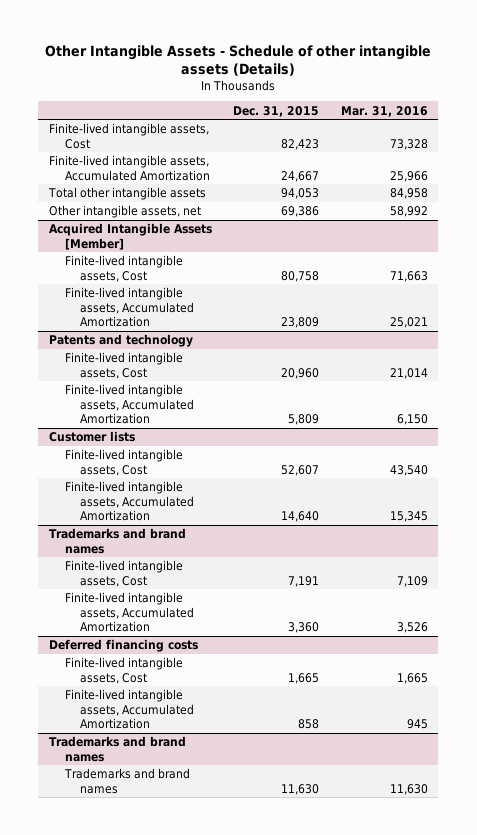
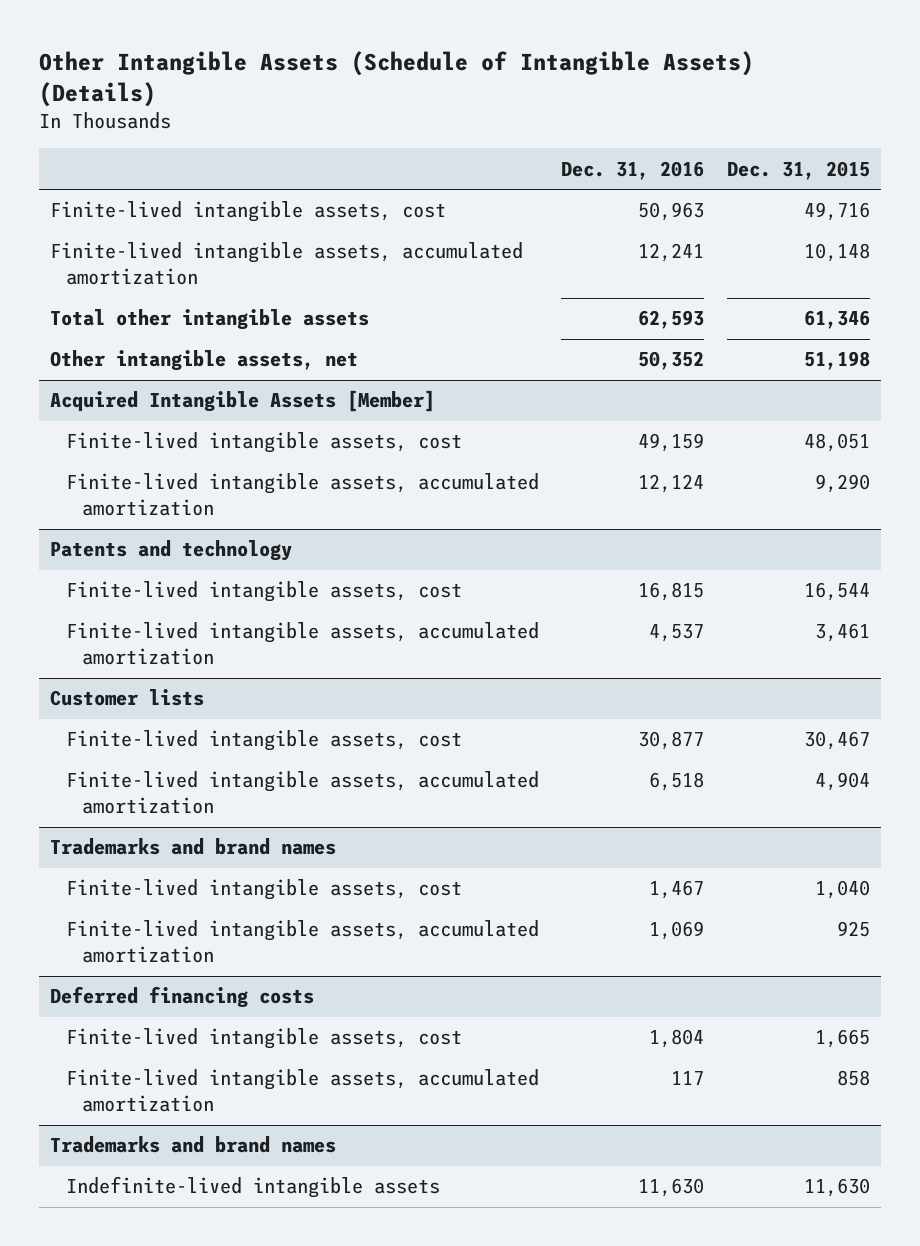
[45,45,432,77] Other Intangible Assets - Schedule of other intangible assets (Details) -> [38,50,754,108] Other Intangible Assets (Schedule of Intangible Assets) (Details)
[340,105,428,117] Mar. 31, 2016 -> none
none -> [561,160,705,180] Dec. 31, 2016
[48,123,209,149] Finite-lived intangible assets, Cost -> [49,201,446,223] Finite-lived intangible assets, cost
[281,138,320,150] 82,423 -> [803,202,870,222] 49,716
[48,155,210,181] Finite-lived intangible assets, Accumulated Amortization -> [49,242,523,286] Finite-lived intangible assets, accumulated amortization
[281,170,320,182] 24,667 -> [803,243,870,263] 10,148
[281,188,320,200] 94,053 -> [803,310,870,330] 61,346
[281,206,320,218] 69,386 -> [803,351,870,371] 51,198
[64,255,183,282] Finite-lived intangible assets, Cost -> [66,432,463,454] Finite-lived intangible assets, cost
[281,270,320,282] 80,758 -> [803,433,870,453] 48,051
[64,287,195,327] Finite-lived intangible assets, Accumulated Amortization -> [66,473,540,517] Finite-lived intangible assets, accumulated amortization
[281,316,320,328] 23,809 -> [814,474,870,494] 9,290
[64,352,183,379] Finite-lived intangible assets, Cost -> [66,581,463,603] Finite-lived intangible assets, cost
[281,367,320,379] 20,960 -> [803,582,870,602] 16,544
[64,384,195,424] Finite-lived intangible assets, Accumulated Amortization -> [66,622,540,666] Finite-lived intangible assets, accumulated amortization
[288,413,320,425] 5,809 -> [814,623,870,643] 3,461
[64,449,183,476] Finite-lived intangible assets, Cost -> [66,730,463,752] Finite-lived intangible assets, cost
[281,464,320,476] 52,607 -> [803,731,870,751] 30,467
[64,481,195,521] Finite-lived intangible assets, Accumulated Amortization -> [66,771,540,815] Finite-lived intangible assets, accumulated amortization
[281,510,320,522] 14,640 -> [814,772,870,792] 4,904
[64,560,183,587] Finite-lived intangible assets, Cost -> [66,879,463,901] Finite-lived intangible assets, cost
[288,575,320,587] 7,191 -> [814,880,870,900] 1,040
[64,592,195,632] Finite-lived intangible assets, Accumulated Amortization -> [66,920,540,964] Finite-lived intangible assets, accumulated amortization
[288,621,320,633] 3,360 -> [836,921,870,938] 925
[64,657,183,684] Finite-lived intangible assets, Cost -> [66,1028,463,1050] Finite-lived intangible assets, cost
[64,689,195,729] Finite-lived intangible assets, Accumulated Amortization -> [66,1069,540,1113] Finite-lived intangible assets, accumulated amortization
[63,768,190,794] Trademarks and brand names -> [66,1176,441,1199] Indefinite-lived intangible assets

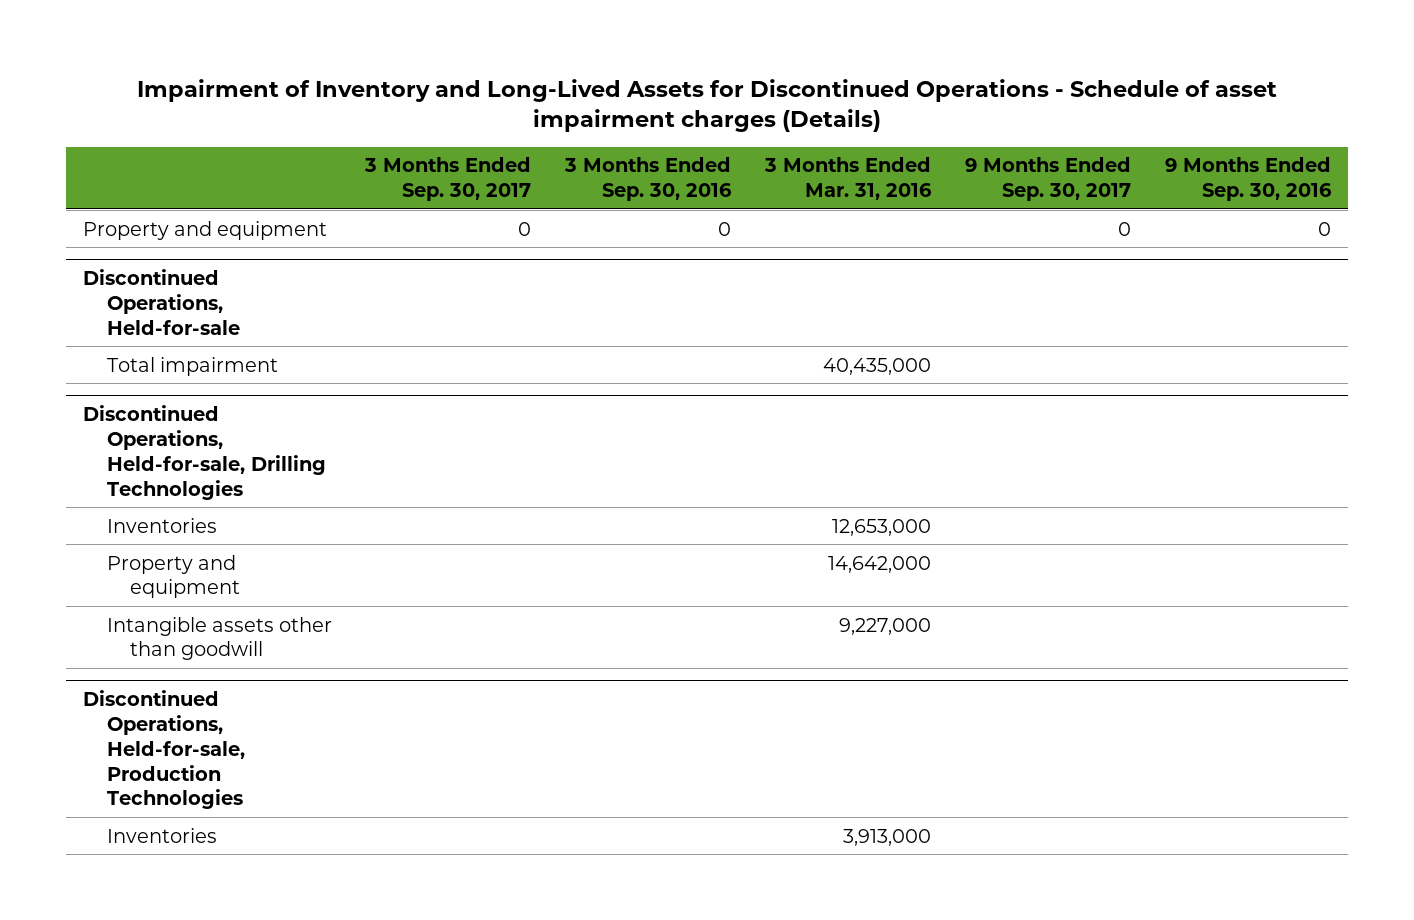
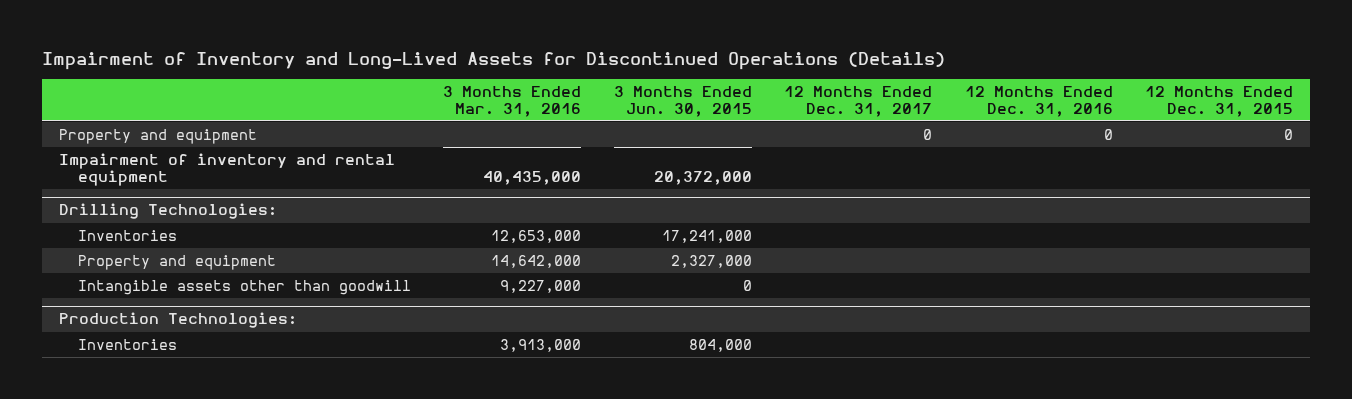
[137,78,1278,133] Impairment of Inventory and Long-Lived Assets for Discontinued Operations - Schedule of asset impairment charges (Details) -> [42,51,946,70] Impairment of Inventory and Long-Lived Assets for Discontinued Operations (Details)
[364,157,532,202] 3 Months Ended Sep. 30, 2017 -> none
[564,157,733,202] 3 Months Ended Sep. 30, 2016 -> none
[965,157,1132,202] 9 Months Ended Sep. 30, 2017 -> none
[1165,157,1333,202] 9 Months Ended Sep. 30, 2016 -> none
none -> [613,86,752,117] 3 Months Ended Jun. 30, 2015
none -> [784,86,933,117] 12 Months Ended Dec. 31, 2017
none -> [964,86,1113,117] 12 Months Ended Dec. 31, 2016
none -> [1145,86,1294,117] 12 Months Ended Dec. 31, 2015
[83,268,240,335] Discontinued Operations, Held-for-sale -> none
[83,404,326,500] Discontinued Operations, Held-for-sale, Drilling Technologies -> none
[106,356,278,376] Total impairment -> [58,153,395,186] Impairment of inventory and rental equipment
none -> [58,203,277,220] Drilling Technologies:
[83,689,245,810] Discontinued Operations, Held-for-sale, Production Technologies -> none
none -> [58,312,297,329] Production Technologies:

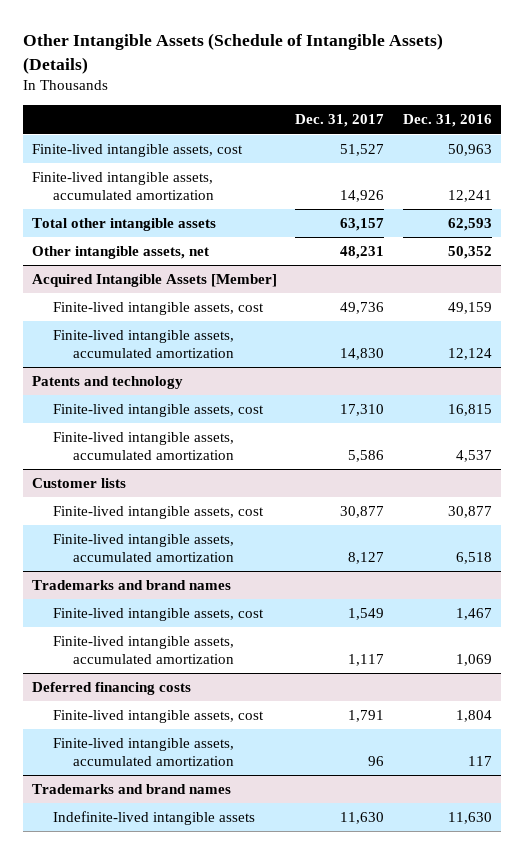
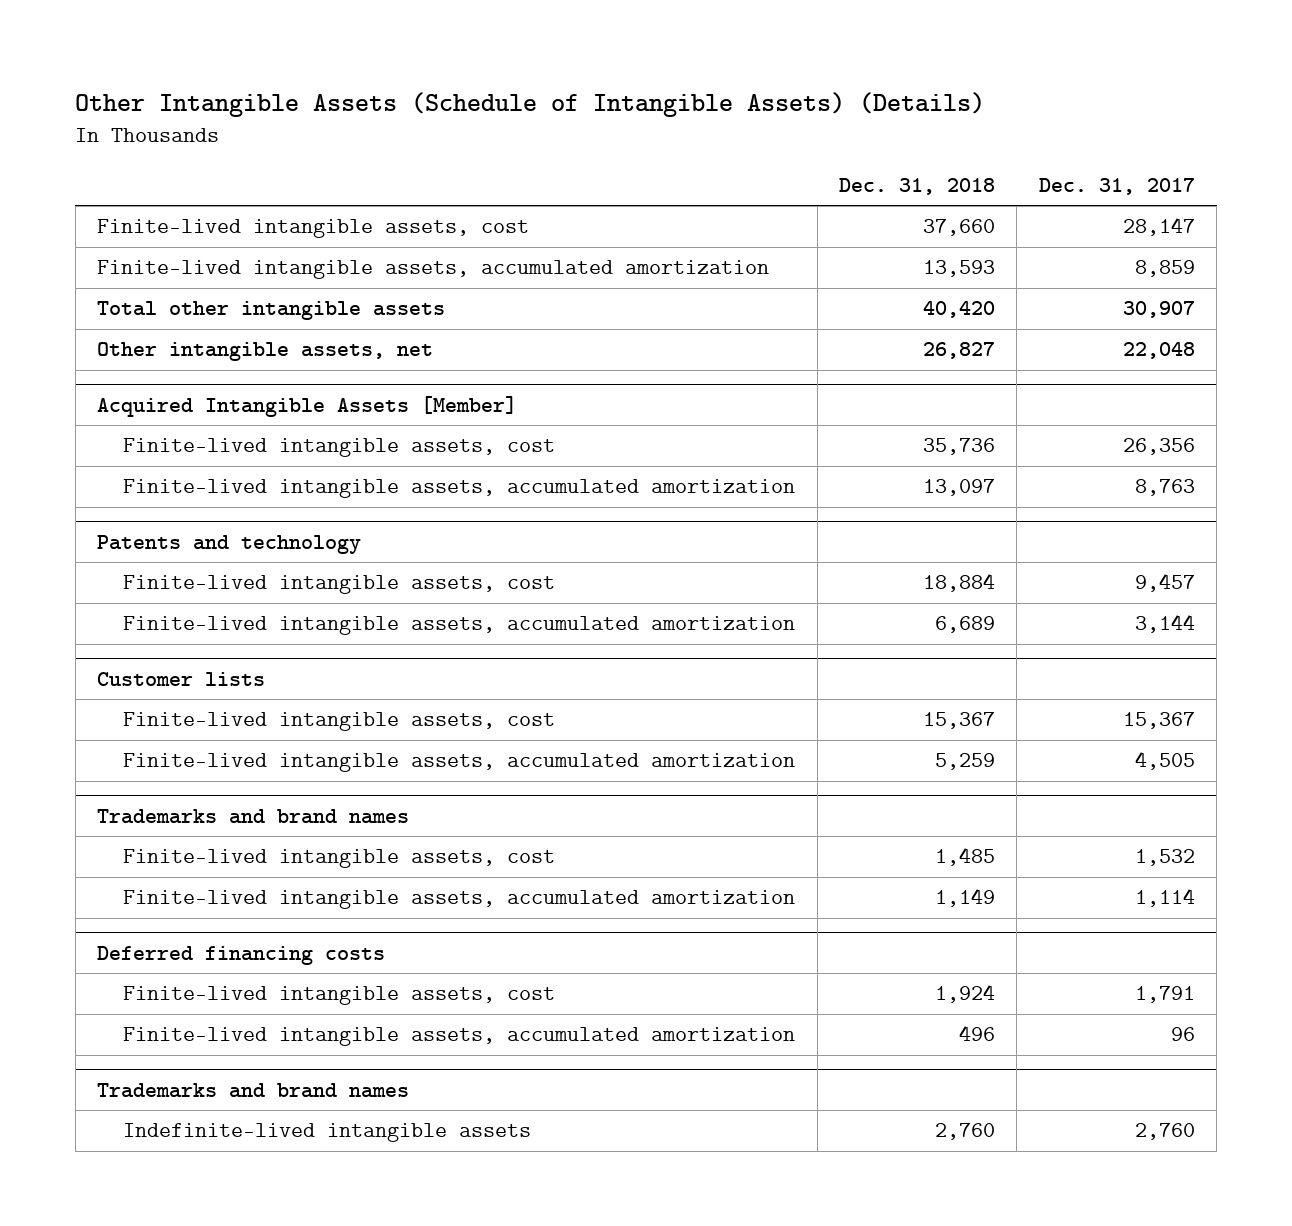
[402,114,492,128] Dec. 31, 2016 -> none
none -> [839,177,996,195] Dec. 31, 2018
[340,143,385,156] 51,527 -> [1122,217,1195,237] 28,147
[340,190,385,203] 14,926 -> [1134,260,1195,278] 8,859
[340,217,385,231] 63,157 -> [1122,301,1195,319] 30,907
[340,245,385,259] 48,231 -> [1122,342,1195,360] 22,048
[340,301,385,314] 49,736 -> [1122,438,1195,456] 26,356
[340,348,385,361] 14,830 -> [1134,479,1195,497] 8,763
[340,403,385,416] 17,310 -> [1134,573,1195,593] 9,457
[348,450,385,463] 5,586 -> [1134,614,1195,634] 3,144
[340,505,385,518] 30,877 -> [1122,712,1195,730] 15,367
[348,552,385,565] 8,127 -> [1134,751,1195,771] 4,505
[348,607,385,620] 1,549 -> [1134,849,1195,867] 1,532
[348,654,385,667] 1,117 -> [1134,888,1195,908] 1,114
[340,811,385,824] 11,630 -> [1134,1123,1195,1141] 2,760

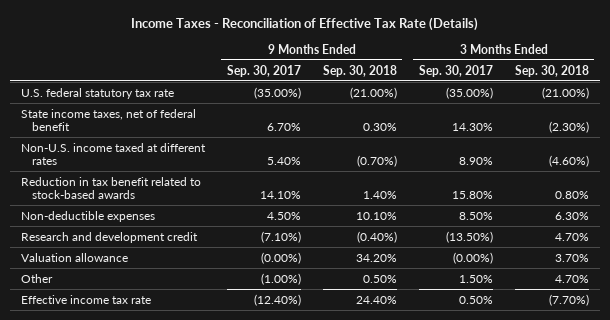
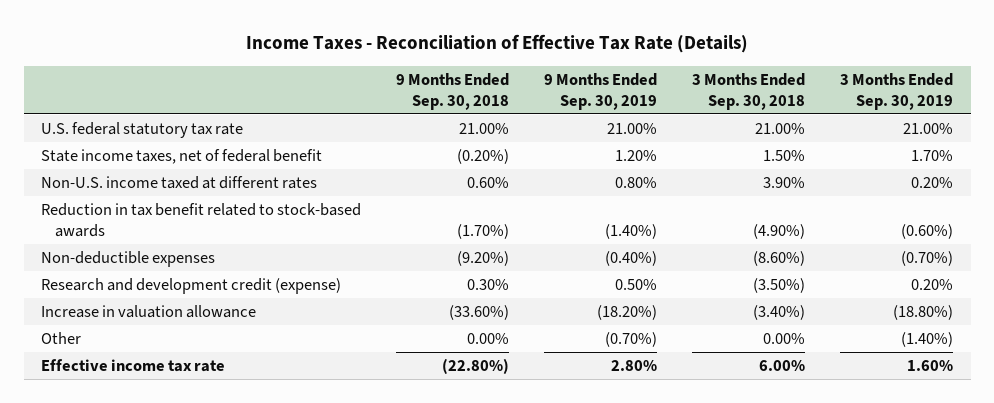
[226,64,301,77] Sep. 30, 2017 -> none
[418,64,493,77] Sep. 30, 2017 -> none
none -> [544,72,658,110] 9 Months Ended Sep. 30, 2019
none -> [840,72,954,110] 3 Months Ended Sep. 30, 2019
[349,86,397,99] (21.00%) -> [459,122,510,134] 21.00%
[541,86,589,99] (21.00%) -> [755,122,806,134] 21.00%
[362,123,397,132] 0.30% -> [457,148,510,164] (0.20%)
[548,121,589,134] (2.30%) -> [763,149,806,161] 1.50%
[356,155,397,168] (0.70%) -> [467,176,510,188] 0.60%
[548,155,589,168] (4.60%) -> [763,176,806,188] 3.90%
[362,191,397,200] 1.40% -> [457,223,510,239] (1.70%)
[554,191,589,200] 0.80% -> [753,223,806,239] (4.90%)
[355,211,397,220] 10.10% -> [457,250,510,266] (9.20%)
[554,211,589,220] 6.30% -> [753,250,806,266] (8.60%)
[20,231,198,243] Research and development credit -> [41,277,342,294] Research and development credit (expense)
[356,230,397,243] (0.40%) -> [467,278,510,290] 0.30%
[554,232,589,241] 4.70% -> [753,277,806,293] (3.50%)
[20,252,128,262] Valuation allowance -> [41,304,257,318] Increase in valuation allowance
[355,253,397,262] 34.20% -> [449,304,510,320] (33.60%)
[554,253,589,262] 3.70% -> [753,304,806,320] (3.40%)
[362,274,397,283] 0.50% -> [467,332,510,344] 0.00%
[554,274,589,283] 4.70% -> [763,332,806,344] 0.00%
[355,295,397,304] 24.40% -> [442,357,510,374] (22.80%)
[548,293,589,306] (7.70%) -> [759,359,806,371] 6.00%

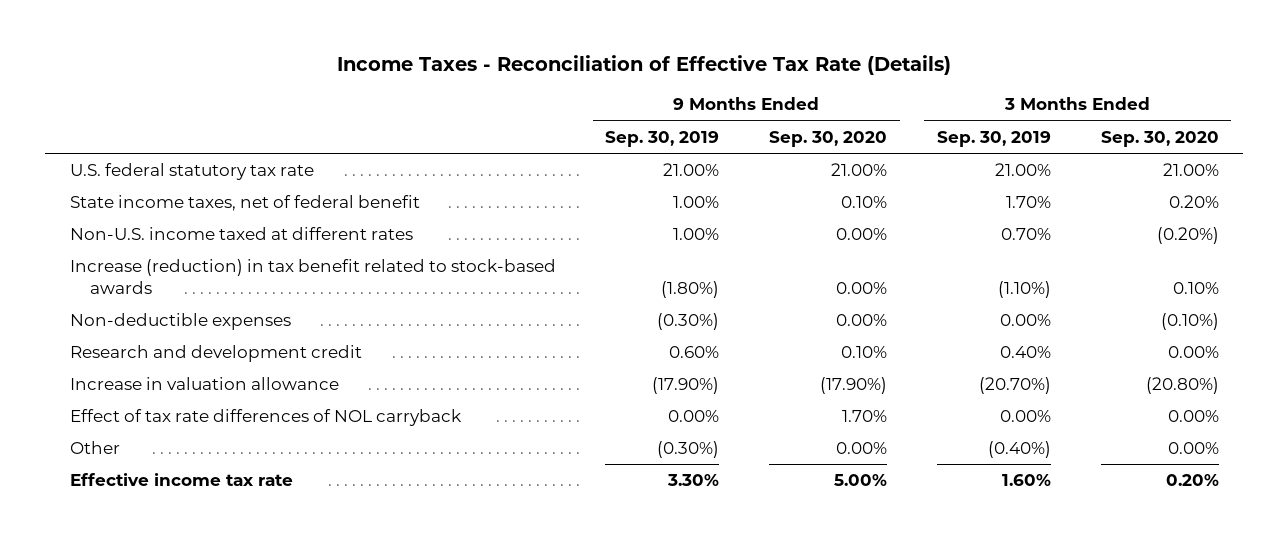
[396,72,510,110] 9 Months Ended Sep. 30, 2018 -> none
[692,72,806,110] 3 Months Ended Sep. 30, 2018 -> none
none -> [769,130,888,147] Sep. 30, 2020
none -> [1100,130,1219,147] Sep. 30, 2020
[615,149,658,161] 1.20% -> [673,196,720,209] 1.00%
[615,176,658,188] 0.80% -> [673,228,720,241] 1.00%
[911,176,954,188] 0.20% -> [1000,228,1051,241] 0.70%
[41,202,362,237] Reduction in tax benefit related to stock-based awards -> [69,259,556,294] Increase (reduction) in tax benefit related to stock-based awards
[605,223,658,239] (1.40%) -> [661,280,720,298] (1.80%)
[901,223,954,239] (0.60%) -> [997,280,1051,298] (1.10%)
[605,250,658,266] (0.40%) -> [657,313,720,331] (0.30%)
[901,250,954,266] (0.70%) -> [999,314,1051,327] 0.00%
[41,277,342,294] Research and development credit (expense) -> [69,345,362,363] Research and development credit
[615,278,658,290] 0.50% -> [669,346,720,359] 0.60%
[911,278,954,290] 0.20% -> [999,346,1051,359] 0.40%
[597,304,658,320] (18.20%) -> [652,377,720,395] (17.90%)
[893,304,954,320] (18.80%) -> [978,377,1051,395] (20.70%)
none -> [69,409,462,427] Effect of tax rate differences of NOL carryback
[605,331,658,347] (0.70%) -> [657,441,720,459] (0.30%)
[901,331,954,347] (1.40%) -> [987,441,1051,459] (0.40%)
[611,359,658,371] 2.80% -> [667,474,720,487] 3.30%

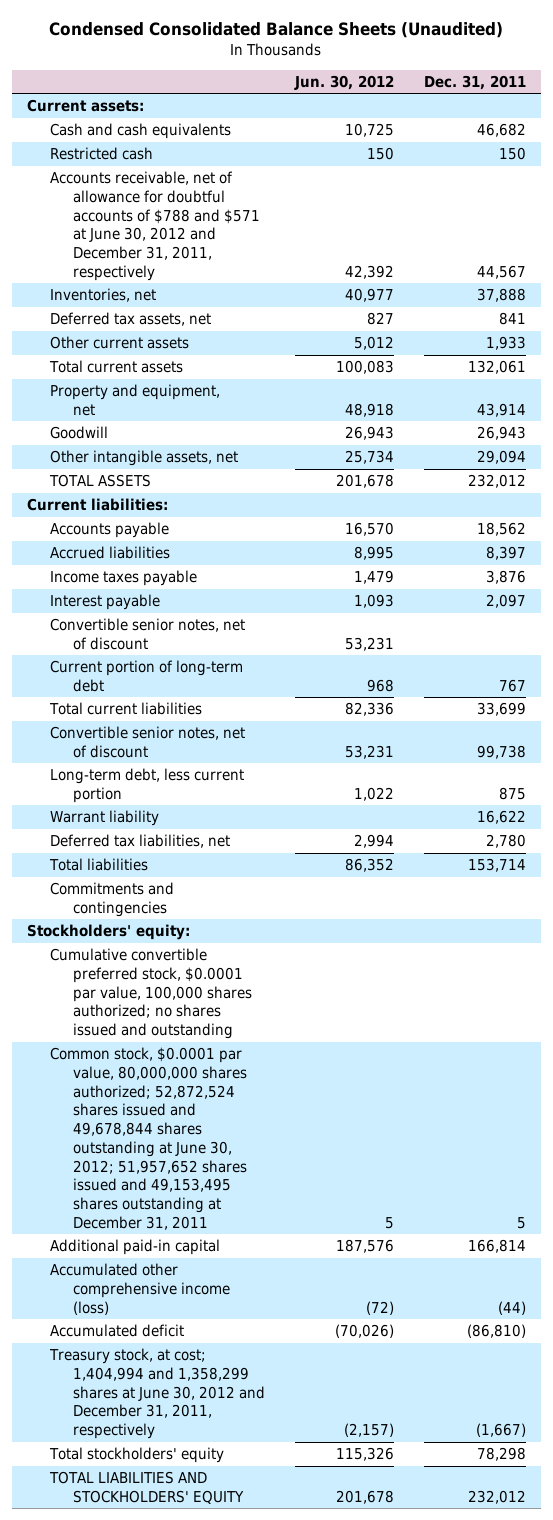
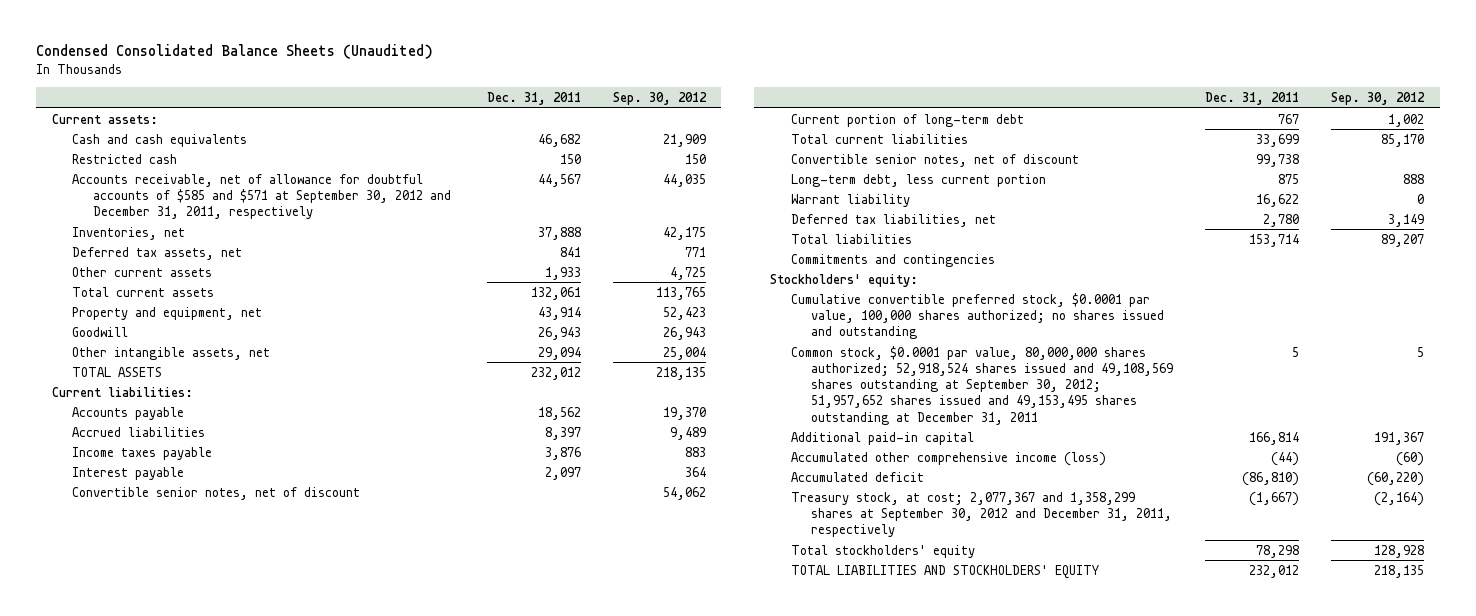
[294,74,395,90] Jun. 30, 2012 -> none
none -> [612,91,707,105] Sep. 30, 2012
[50,171,261,281] Accounts receivable, net of allowance for doubtful accounts of $788 and $571 at June 30, 2012 and December 31, 2011, respectively -> [72,173,451,220] Accounts receivable, net of allowance for doubtful accounts of $585 and $571 at September 30, 2012 and December 31, 2011, respectively
[50,1047,248,1230] Common stock, $0.0001 par value, 80,000,000 shares authorized; 52,872,524 shares issued and 49,678,844 shares outstanding at June 30, 2012; 51,957,652 shares issued and 49,153,495 shares outstanding at December 31, 2011 -> [790,345,1174,425] Common stock, $0.0001 par value, 80,000,000 shares authorized; 52,918,524 shares issued and 49,108,569 shares outstanding at September 30, 2012; 51,957,652 shares issued and 49,153,495 shares outstanding at December 31, 2011
[49,1348,266,1440] Treasury stock, at cost; 1,404,994 and 1,358,299 shares at June 30, 2012 and December 31, 2011, respectively -> [790,491,1173,538] Treasury stock, at cost; 2,077,367 and 1,358,299 shares at September 30, 2012 and December 31, 2011, respectively

